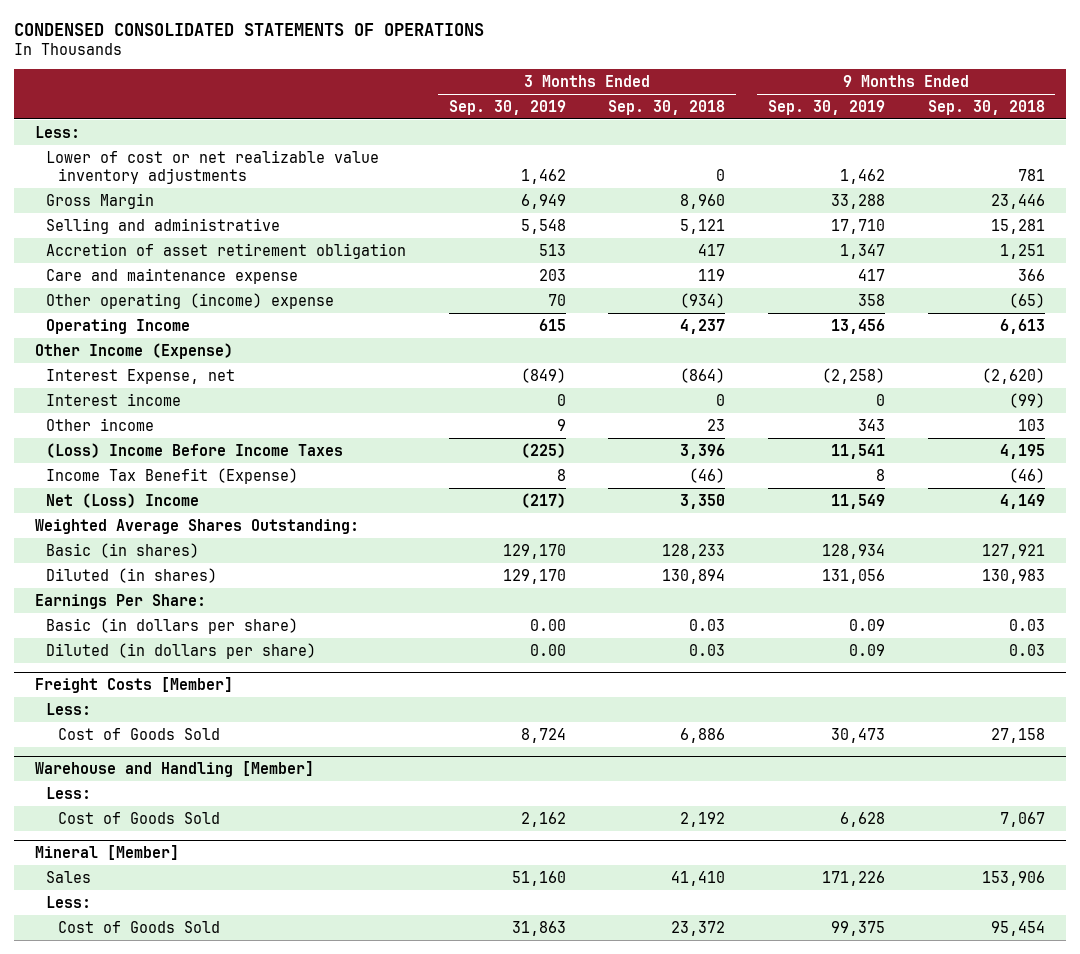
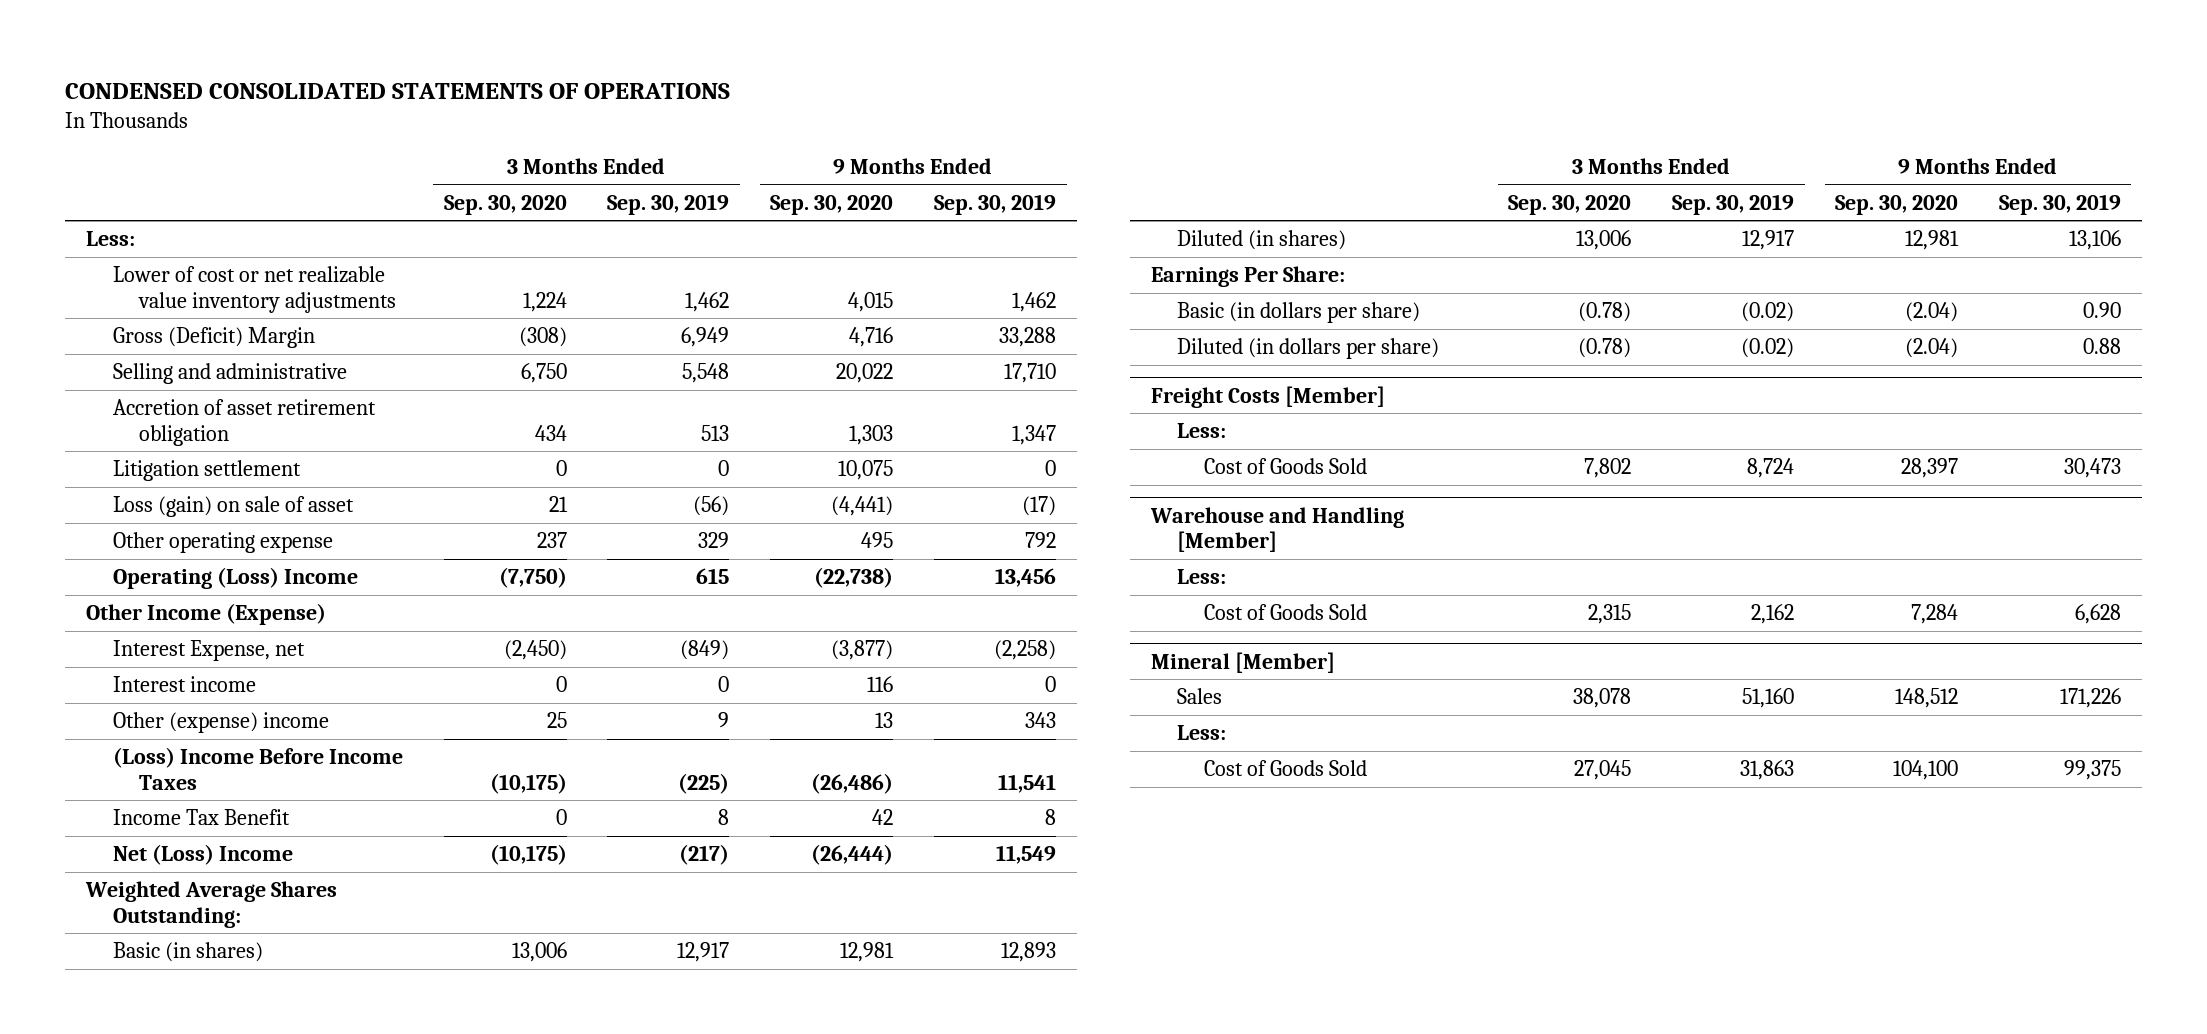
[608,99,726,115] Sep. 30, 2018 -> none
[927,99,1045,115] Sep. 30, 2018 -> none
none -> [443,194,567,215] Sep. 30, 2020
none -> [770,194,894,215] Sep. 30, 2020
[46,192,155,209] Gross Margin -> [112,327,315,349] Gross (Deficit) Margin
[46,267,299,284] Care and maintenance expense -> none
none -> [112,460,301,482] Litigation settlement
none -> [112,496,354,518] Loss (gain) on sale of asset
[46,292,335,309] Other operating (income) expense -> [112,532,333,554] Other operating expense
[547,293,566,306] 70 -> [698,532,730,549] 329
[857,293,885,306] 358 -> [1025,532,1057,549] 792
[46,318,191,334] Operating Income -> [112,567,358,590] Operating (Loss) Income
[46,417,155,431] Other income -> [112,712,329,734] Other (expense) income
[46,467,299,484] Income Tax Benefit (Expense) -> [112,809,290,826] Income Tax Benefit
[502,543,566,559] 129,170 -> [677,942,730,963] 12,917
[821,543,885,559] 128,934 -> [1001,942,1057,963] 12,893
[502,568,566,584] 129,170 -> [1742,230,1795,251] 12,917
[821,568,885,584] 131,056 -> [2069,230,2122,251] 13,106
[529,618,566,631] 0.00 -> [1741,302,1795,323] (0.02)
[848,618,885,631] 0.09 -> [2083,302,2122,319] 0.90
[529,643,566,656] 0.00 -> [1741,338,1795,359] (0.02)
[848,643,885,656] 0.09 -> [2083,338,2122,355] 0.88

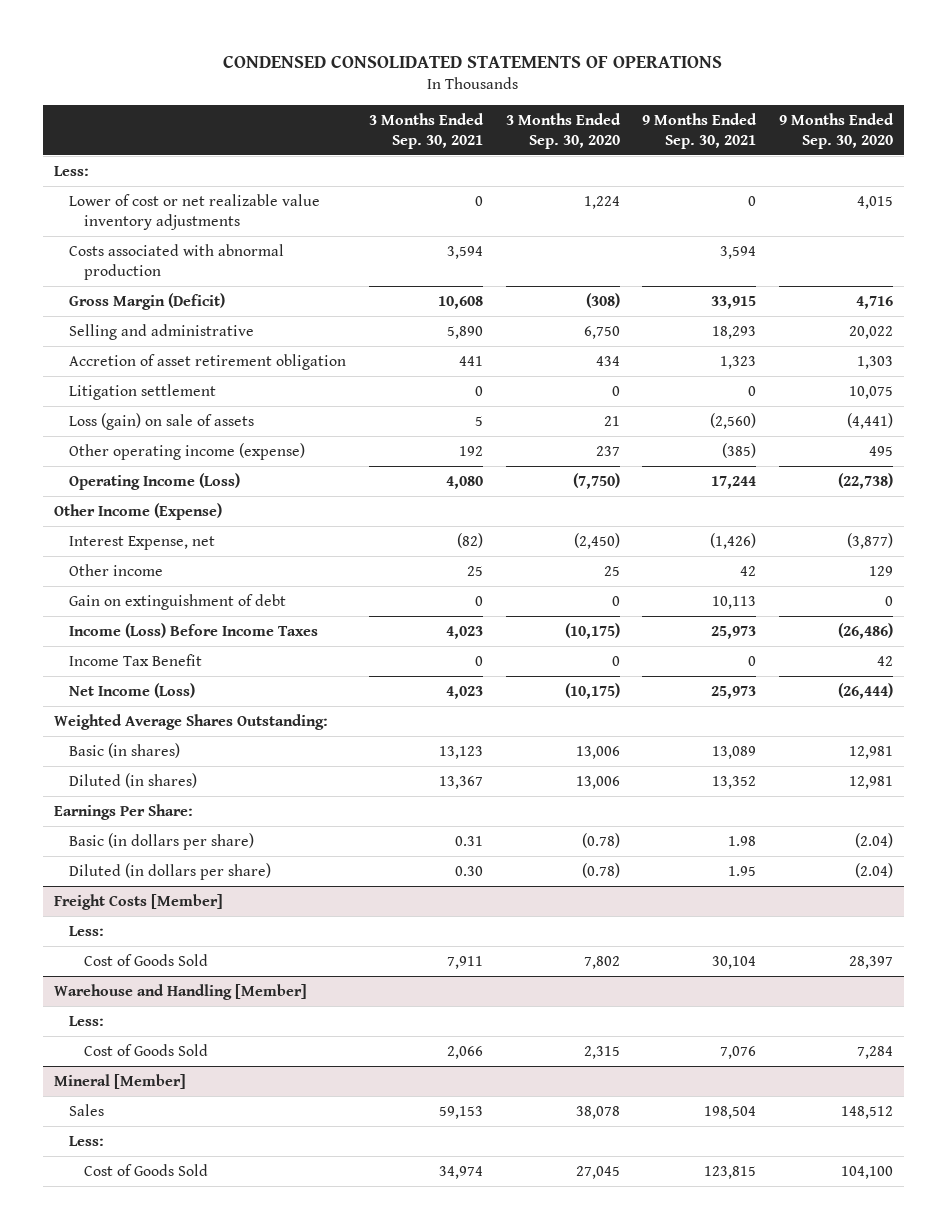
[607,193,730,215] Sep. 30, 2019 -> none
[934,193,1057,215] Sep. 30, 2019 -> none
none -> [368,112,484,149] 3 Months Ended Sep. 30, 2021
none -> [642,112,758,149] 9 Months Ended Sep. 30, 2021
none -> [69,243,285,281] Costs associated with abnormal production
[112,327,315,349] Gross (Deficit) Margin -> [69,292,226,310] Gross Margin (Deficit)
[112,496,354,518] Loss (gain) on sale of asset -> [69,412,255,430] Loss (gain) on sale of assets
[112,532,333,554] Other operating expense -> [69,442,306,460] Other operating income (expense)
[112,567,358,590] Operating (Loss) Income -> [69,472,241,490] Operating Income (Loss)
[112,676,256,693] Interest income -> none
[112,712,329,734] Other (expense) income -> [69,563,164,576] Other income
[875,712,894,729] 13 -> [868,565,893,576] 129
none -> [69,593,287,610] Gain on extinguishment of debt
[112,747,403,790] (Loss) Income Before Income Taxes -> [69,622,319,638] Income (Loss) Before Income Taxes
[112,844,293,866] Net (Loss) Income -> [69,682,196,698] Net Income (Loss)

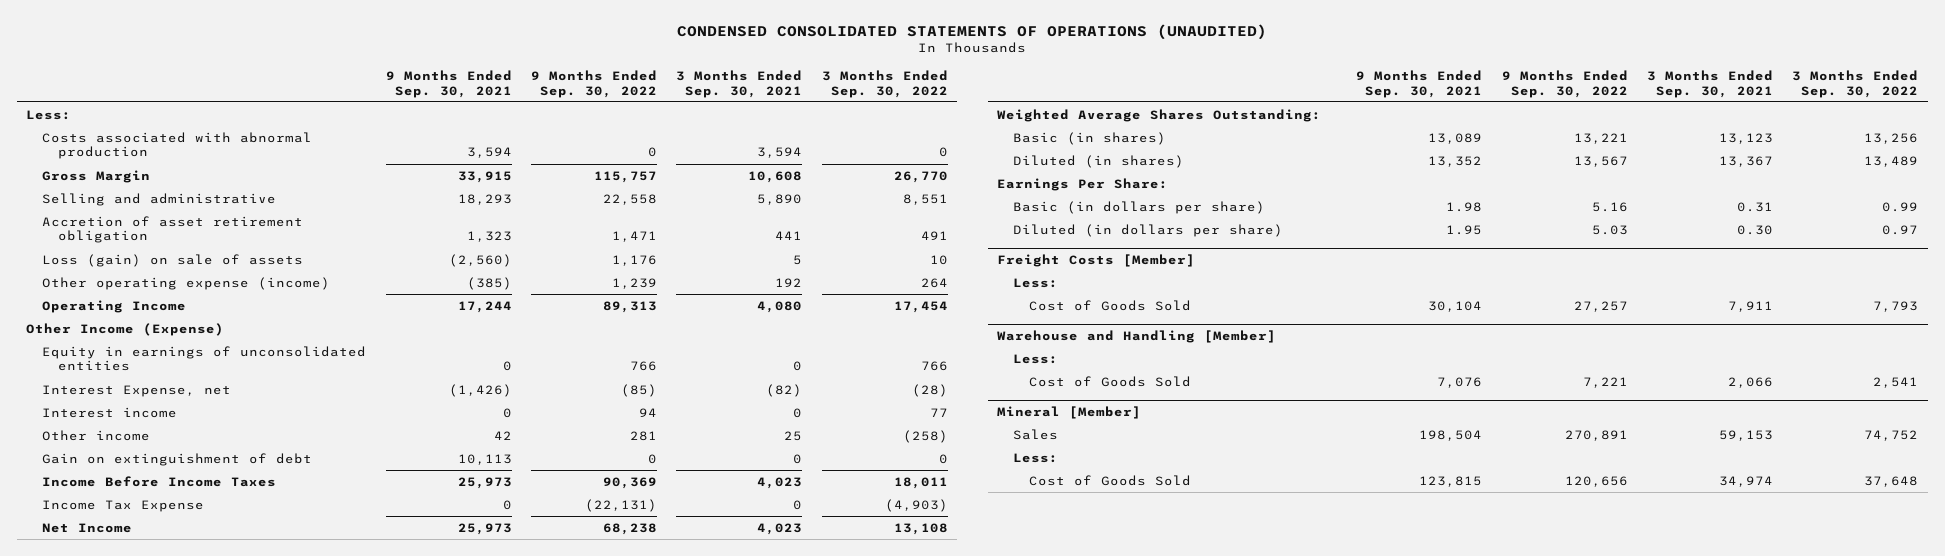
[223,54,723,68] CONDENSED CONSOLIDATED STATEMENTS OF OPERATIONS -> [677,23,1268,40] CONDENSED CONSOLIDATED STATEMENTS OF OPERATIONS (UNAUDITED)
[505,112,621,149] 3 Months Ended Sep. 30, 2020 -> none
[778,112,894,149] 9 Months Ended Sep. 30, 2020 -> none
none -> [530,70,657,98] 9 Months Ended Sep. 30, 2022
none -> [821,70,948,98] 3 Months Ended Sep. 30, 2022
[69,193,321,231] Lower of cost or net realizable value inventory adjustments -> none
[69,292,226,310] Gross Margin (Deficit) -> [42,169,151,183] Gross Margin
[69,383,217,400] Litigation settlement -> none
[69,442,306,460] Other operating income (expense) -> [42,276,331,290] Other operating expense (income)
[69,472,241,490] Operating Income (Loss) -> [42,299,187,313] Operating Income
none -> [42,345,367,372] Equity in earnings of unconsolidated entities
none -> [42,406,178,418] Interest income
[69,622,319,638] Income (Loss) Before Income Taxes -> [42,475,277,487] Income Before Income Taxes
[69,653,203,666] Income Tax Benefit -> [42,499,205,512] Income Tax Expense
[69,682,196,698] Net Income (Loss) -> [42,522,133,533] Net Income

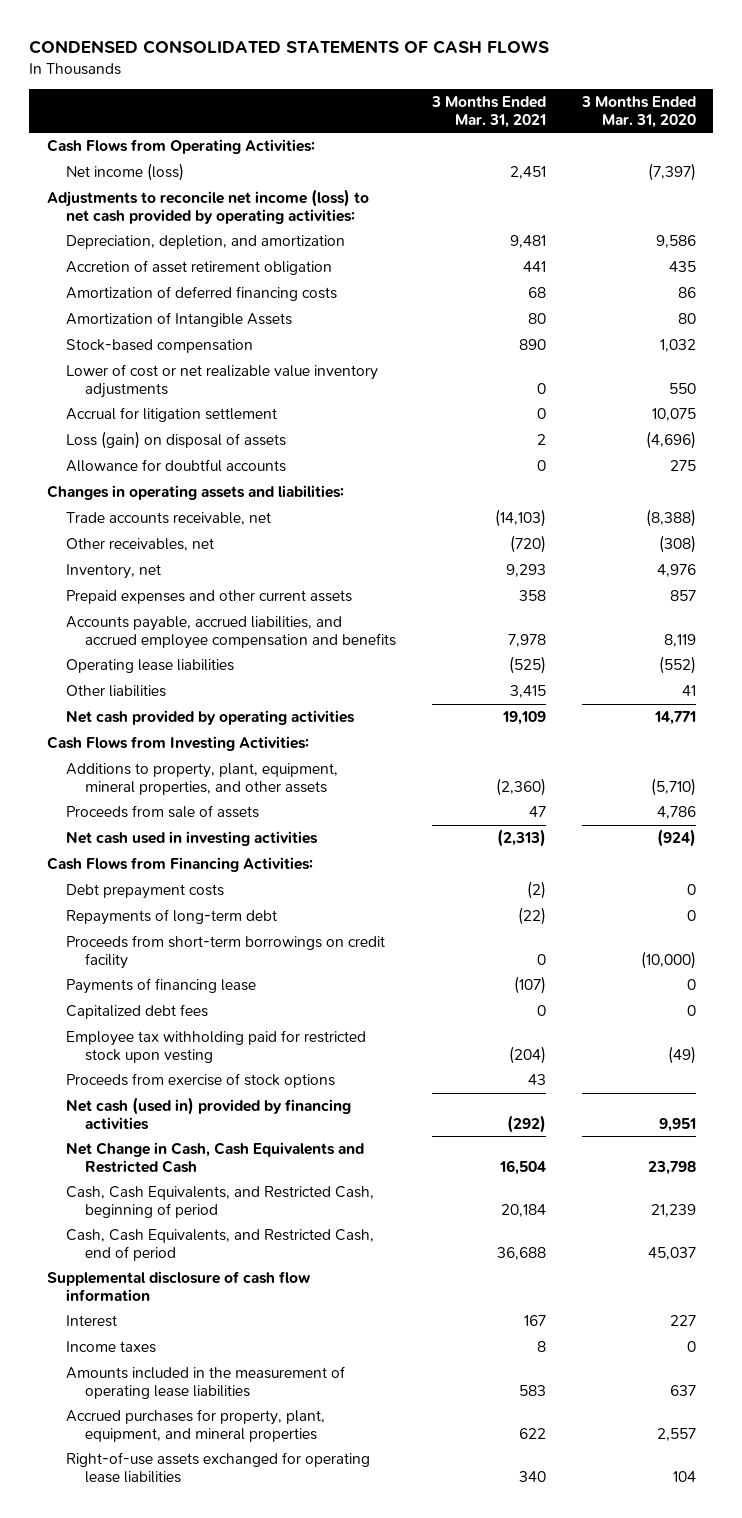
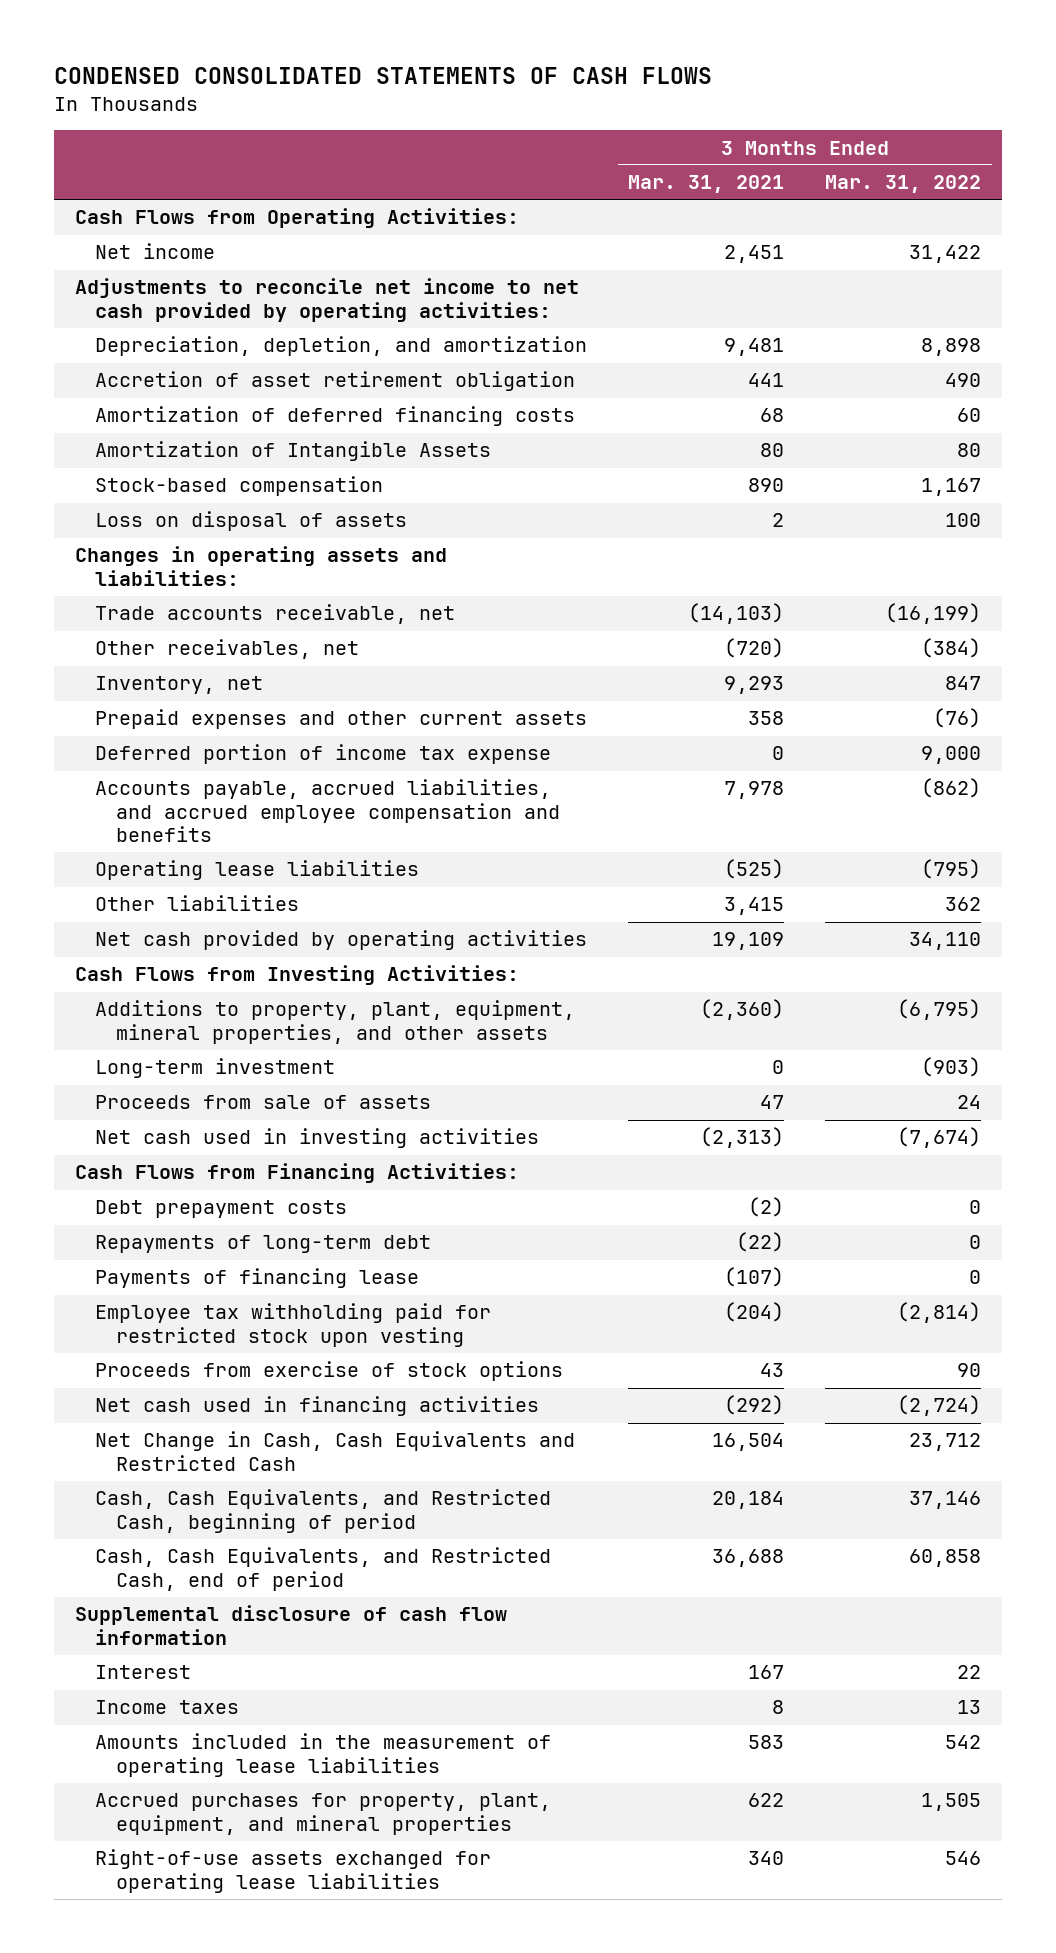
[580,95,696,128] 3 Months Ended Mar. 31, 2020 -> none
none -> [825,175,982,194] Mar. 31, 2022
[66,163,185,182] Net income (loss) -> [95,243,216,260] Net income
[46,189,369,224] Adjustments to reconcile net income (loss) to net cash provided by operating activities: -> [74,278,579,322] Adjustments to reconcile net income to net cash provided by operating activities:
[66,364,379,398] Lower of cost or net realizable value inventory adjustments -> none
[66,407,278,423] Accrual for litigation settlement -> none
[66,459,287,473] Allowance for doubtful accounts -> none
[66,431,287,450] Loss (gain) on disposal of assets -> [95,511,408,532] Loss on disposal of assets
none -> [95,744,552,765] Deferred portion of income tax expense
none -> [95,1058,336,1079] Long-term investment
[66,935,386,969] Proceeds from short-term borrowings on credit facility -> none
[66,1004,209,1020] Capitalized debt fees -> none
[66,1097,352,1130] Net cash (used in) provided by financing activities -> [95,1396,540,1417] Net cash used in financing activities

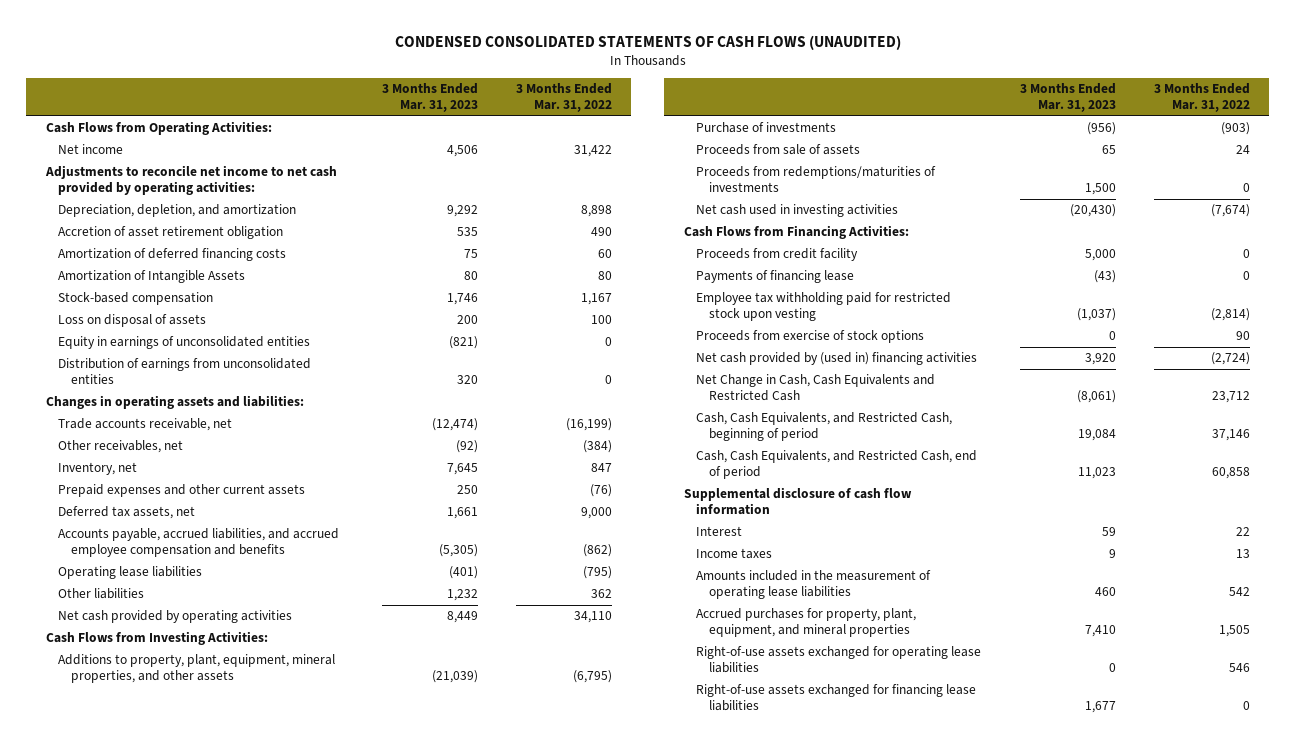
[54,67,713,85] CONDENSED CONSOLIDATED STATEMENTS OF CASH FLOWS -> [394,34,901,50] CONDENSED CONSOLIDATED STATEMENTS OF CASH FLOWS (UNAUDITED)
[628,175,785,194] Mar. 31, 2021 -> none
none -> [381,83,478,113] 3 Months Ended Mar. 31, 2023
none -> [58,336,311,350] Equity in earnings of unconsolidated entities
none -> [58,358,312,385] Distribution of earnings from unconsolidated entities
[95,744,552,765] Deferred portion of income tax expense -> [58,506,196,520] Deferred tax assets, net
[95,1058,336,1079] Long-term investment -> [696,122,837,134] Purchase of investments
none -> [696,166,937,193] Proceeds from redemptions/maturities of investments
[95,1200,348,1219] Debt prepayment costs -> none
[95,1235,432,1254] Repayments of long-term debt -> none
none -> [696,248,859,262] Proceeds from credit facility
[95,1396,540,1417] Net cash used in financing activities -> [696,352,978,366] Net cash provided by (used in) financing activities
none -> [696,684,977,712] Right-of-use assets exchanged for financing lease liabilities

